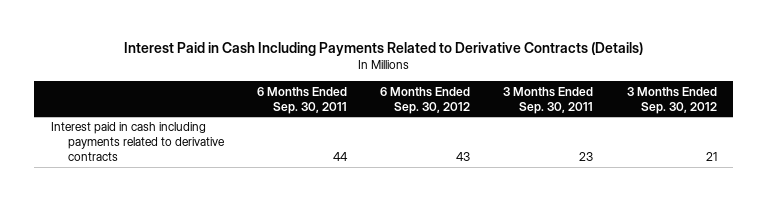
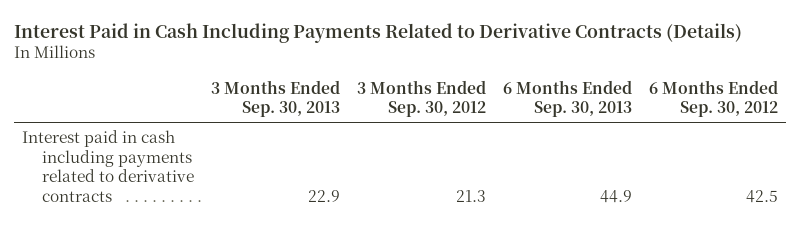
[256,86,347,114] 6 Months Ended Sep. 30, 2011 -> none
[503,86,594,114] 3 Months Ended Sep. 30, 2011 -> none
none -> [210,79,340,118] 3 Months Ended Sep. 30, 2013
none -> [502,79,632,118] 6 Months Ended Sep. 30, 2013
[456,152,471,162] 43 -> [745,190,778,204] 42.5
[705,152,717,162] 21 -> [455,190,486,203] 21.3

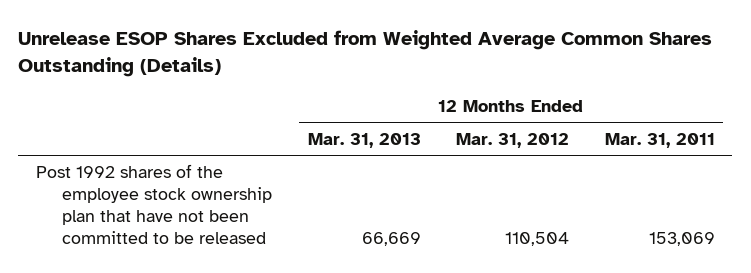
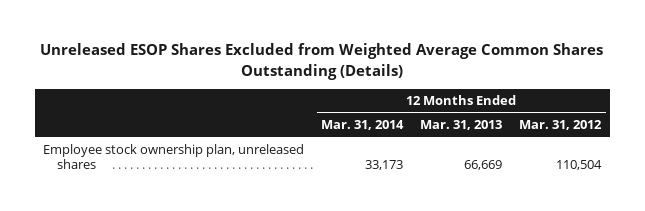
[18,30,713,78] Unrelease ESOP Shares Excluded from Weighted Average Common Shares Outstanding (Details) -> [40,43,604,80] Unreleased ESOP Shares Excluded from Weighted Average Common Shares Outstanding (Details)
[604,132,715,148] Mar. 31, 2011 -> none
none -> [321,120,405,131] Mar. 31, 2014
[36,164,273,244] Post 1992 shares of the employee stock ownership plan that have not been committed to be released -> [43,143,305,169] Employee stock ownership plan, unreleased shares

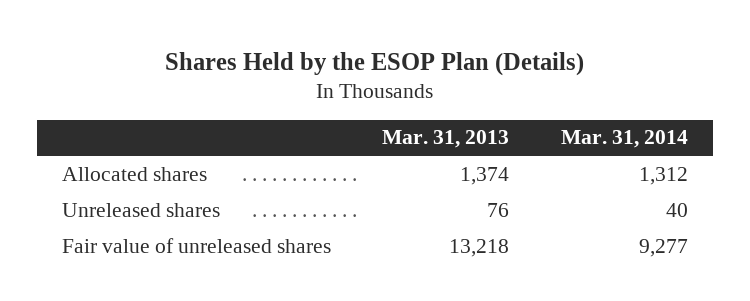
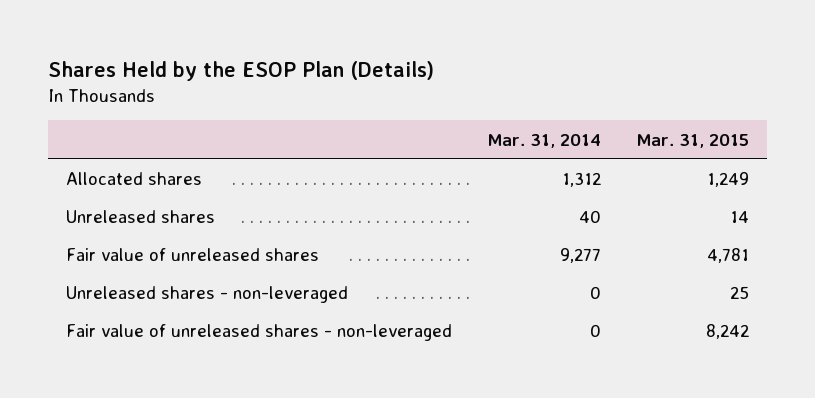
[382,130,510,149] Mar. 31, 2013 -> none
none -> [636,133,750,148] Mar. 31, 2015
none -> [65,286,348,304] Unreleased shares - non-leveraged
none -> [65,324,452,342] Fair value of unreleased shares - non-leveraged

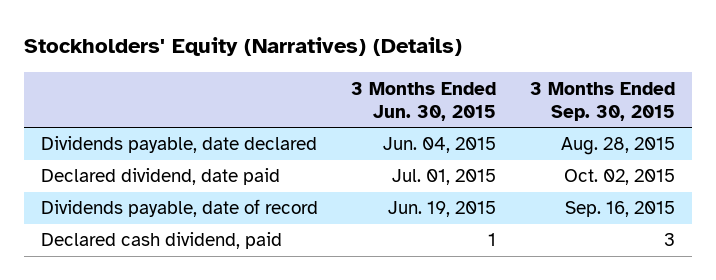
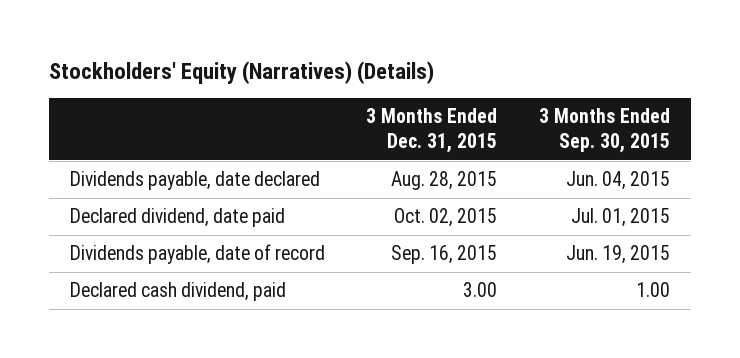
[351,81,497,121] 3 Months Ended Jun. 30, 2015 -> none
none -> [366,108,498,154] 3 Months Ended Dec. 31, 2015
[561,137,676,156] Aug. 28, 2015 -> [566,171,671,191] Jun. 04, 2015
[564,169,676,186] Oct. 02, 2015 -> [571,208,671,228] Jul. 01, 2015
[565,201,676,218] Sep. 16, 2015 -> [566,245,671,265] Jun. 19, 2015
[664,233,676,247] 3 -> [636,282,671,298] 1.00

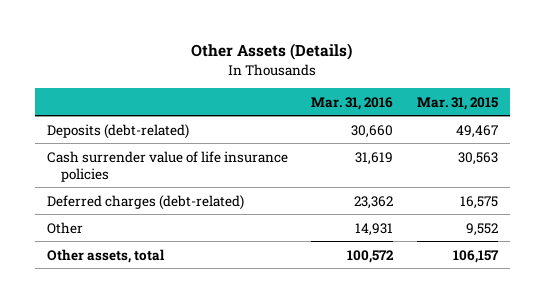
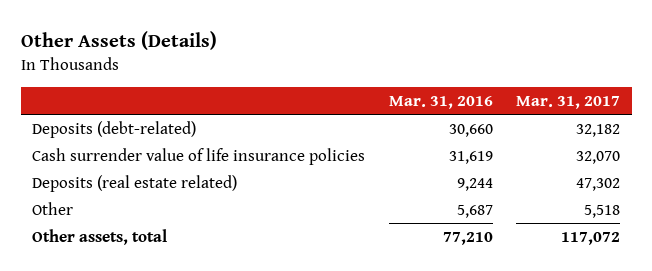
[416,96,498,110] Mar. 31, 2015 -> none
none -> [515,96,620,110] Mar. 31, 2017
[46,194,244,210] Deferred charges (debt-related) -> none
none -> [32,174,238,192] Deposits (real estate related)
[355,222,394,236] 14,931 -> [456,204,493,218] 5,687
[347,249,395,263] 100,572 -> [442,231,493,245] 77,210

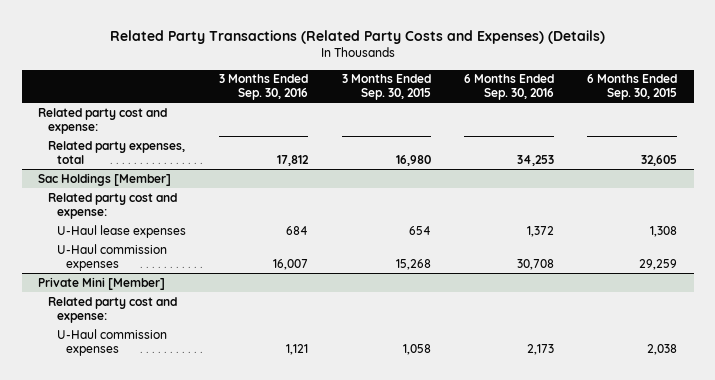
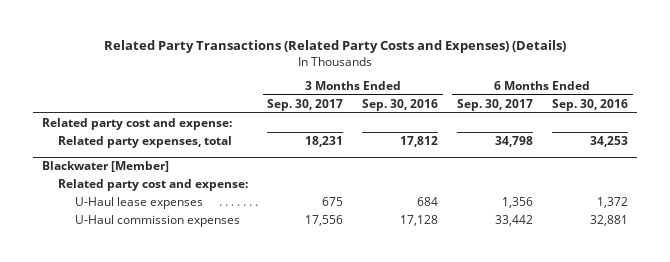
[341,74,431,101] 3 Months Ended Sep. 30, 2015 -> none
[587,74,678,101] 6 Months Ended Sep. 30, 2015 -> none
none -> [267,98,344,111] Sep. 30, 2017
none -> [456,98,533,111] Sep. 30, 2017
[38,172,172,186] Sac Holdings [Member] -> none
none -> [42,161,170,173] Blackwater [Member]
[38,276,166,290] Private Mini [Member] -> none
[47,296,177,323] Related party cost and expense: -> none
[57,328,168,356] U-Haul commission expenses -> none
[273,258,309,270] 16,007 -> [400,215,439,227] 17,128
[516,258,554,270] 30,708 -> [589,215,628,227] 32,881

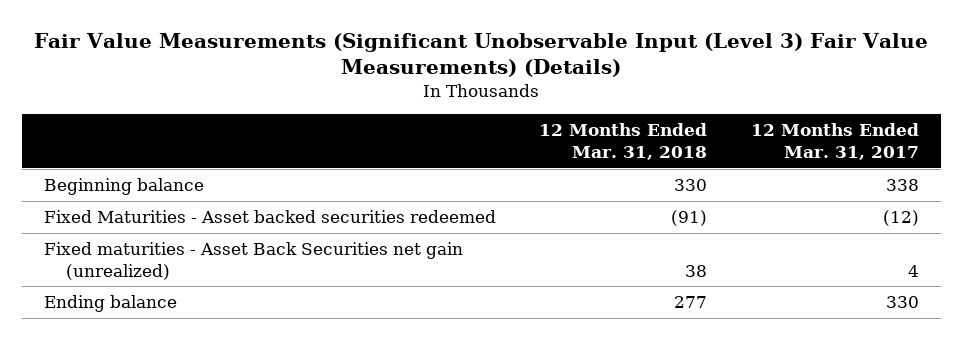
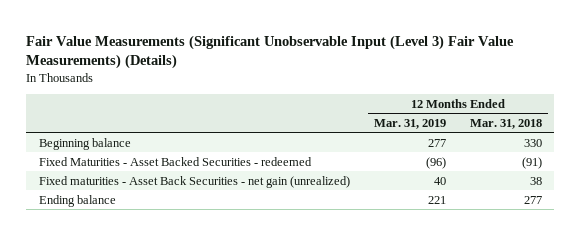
[750,123,919,160] 12 Months Ended Mar. 31, 2017 -> none
none -> [373,118,446,129] Mar. 31, 2019
[43,210,496,224] Fixed Maturities - Asset backed securities redeemed -> [38,156,312,166] Fixed Maturities - Asset Backed Securities - redeemed
[43,242,463,280] Fixed maturities - Asset Back Securities net gain (unrealized) -> [38,175,350,188] Fixed maturities - Asset Back Securities - net gain (unrealized)

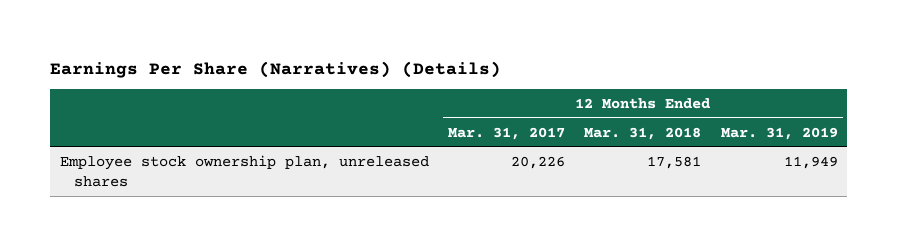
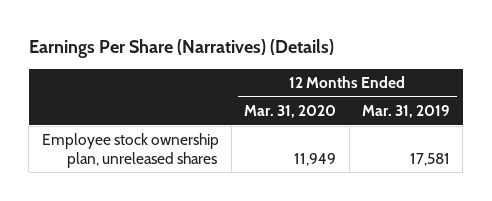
[447,126,565,140] Mar. 31, 2017 -> none
[584,126,702,140] Mar. 31, 2018 -> none
none -> [244,105,337,119] Mar. 31, 2020
[783,155,838,169] 11,949 -> [410,152,451,166] 17,581

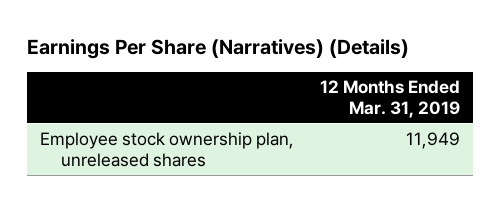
[244,105,337,119] Mar. 31, 2020 -> none
[410,152,451,166] 17,581 -> [406,132,461,150] 11,949

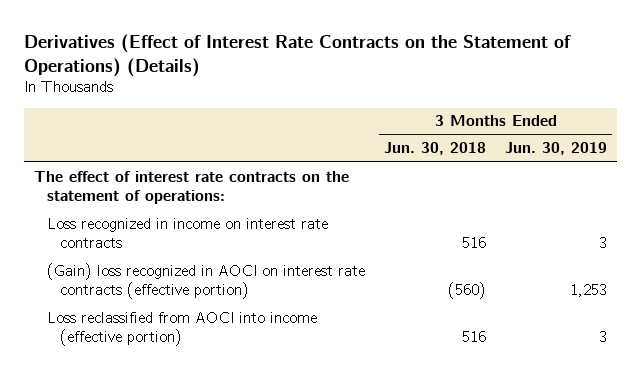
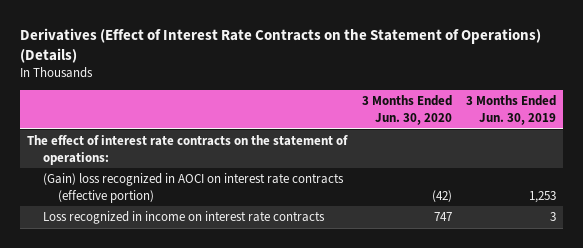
[384,142,487,156] Jun. 30, 2018 -> none
none -> [361,95,452,126] 3 Months Ended Jun. 30, 2020
[47,311,318,347] Loss reclassified from AOCI into income (effective portion) -> none
[47,217,329,249] Loss recognized in income on interest rate contracts -> [42,211,325,225] Loss recognized in income on interest rate contracts

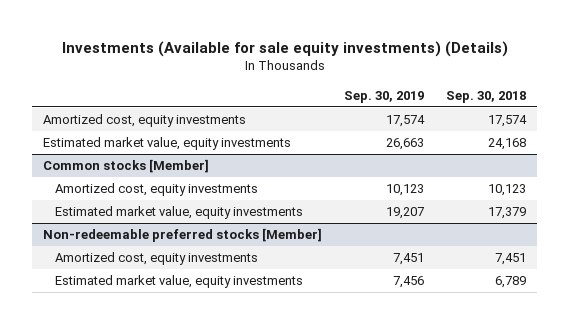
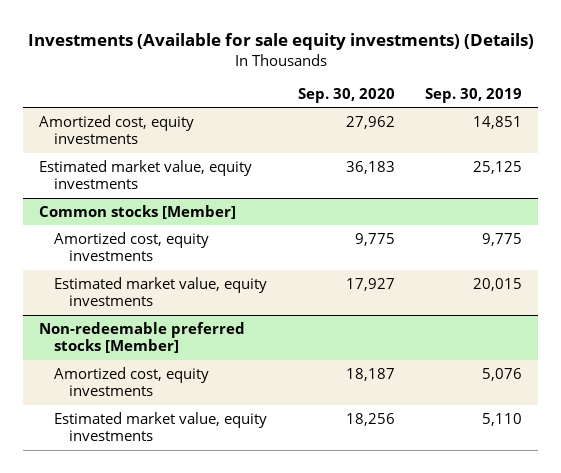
[446,90,527,103] Sep. 30, 2018 -> none
none -> [297,88,395,104] Sep. 30, 2020
[386,115,426,128] 17,574 -> [473,115,523,129] 14,851
[386,138,425,151] 26,663 -> [473,160,523,174] 25,125
[386,184,425,197] 10,123 -> [482,232,523,246] 9,775
[386,207,425,220] 19,207 -> [473,277,523,291] 20,015
[393,253,425,266] 7,451 -> [482,367,523,381] 5,076
[393,276,425,289] 7,456 -> [482,412,523,426] 5,110

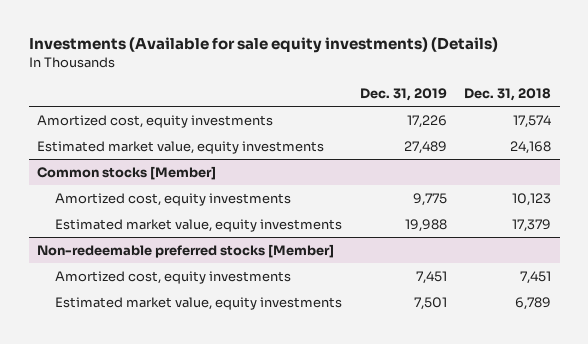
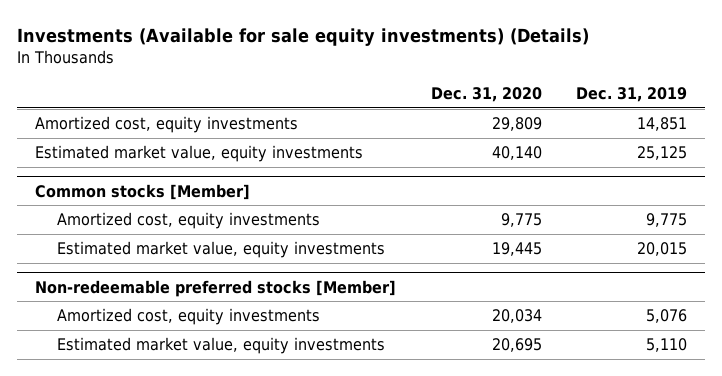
[464,87,552,101] Dec. 31, 2018 -> none
none -> [430,87,542,103] Dec. 31, 2020
[406,114,447,128] 17,226 -> [637,117,688,132] 14,851
[403,140,447,154] 27,489 -> [637,146,688,161] 25,125
[404,218,447,232] 19,988 -> [637,242,688,257] 20,015
[415,270,447,284] 7,451 -> [646,309,688,324] 5,076
[413,296,447,310] 7,501 -> [646,338,688,353] 5,110

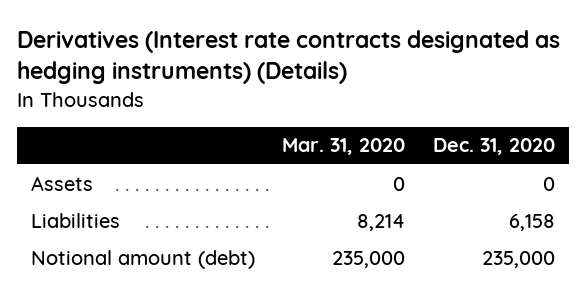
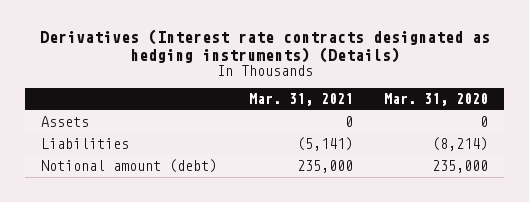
[432,138,555,156] Dec. 31, 2020 -> none
none -> [248,93,353,107] Mar. 31, 2021
[357,213,406,231] 8,214 -> [432,137,489,152] (8,214)

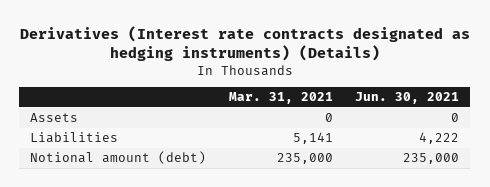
[384,93,489,107] Mar. 31, 2020 -> none
none -> [355,92,460,105] Jun. 30, 2021
[296,137,353,152] (5,141) -> [292,132,333,145] 5,141

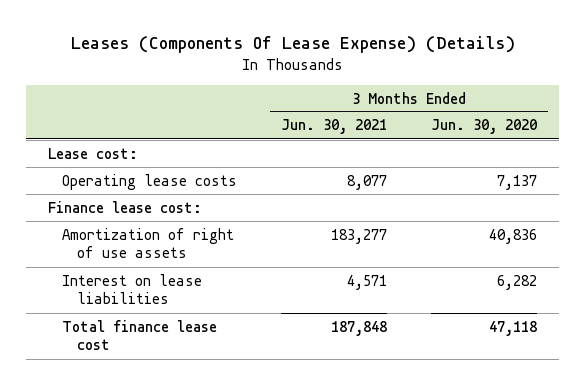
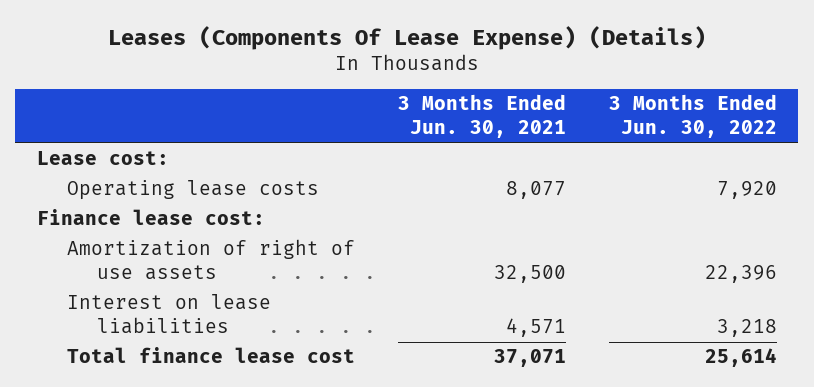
[431,119,538,135] Jun. 30, 2020 -> none
none -> [608,94,777,139] 3 Months Ended Jun. 30, 2022
[331,228,388,244] 183,277 -> [493,265,566,284] 32,500
[331,320,388,336] 187,848 -> [493,349,566,368] 37,071

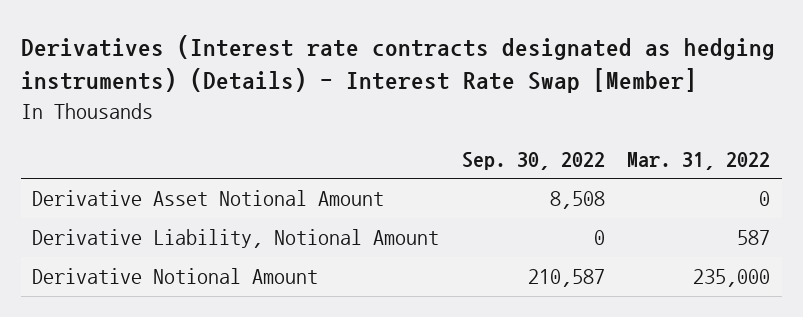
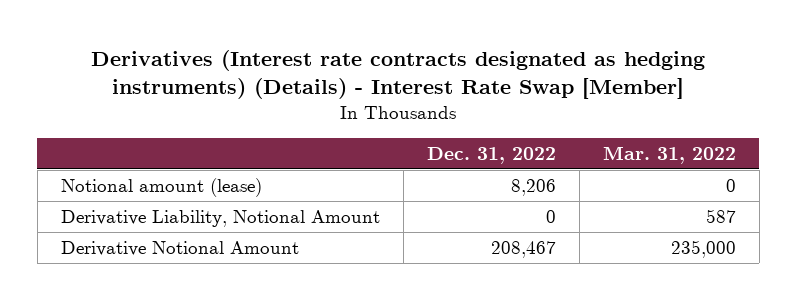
[461,151,605,170] Sep. 30, 2022 -> none
none -> [426,146,556,164] Dec. 31, 2022
[32,190,385,207] Derivative Asset Notional Amount -> [60,177,262,197] Notional amount (lease)

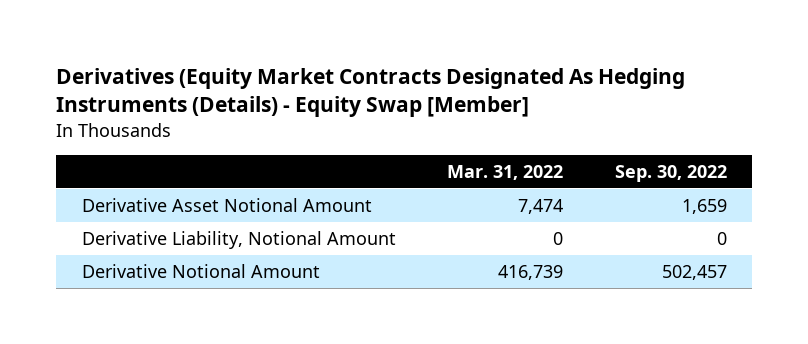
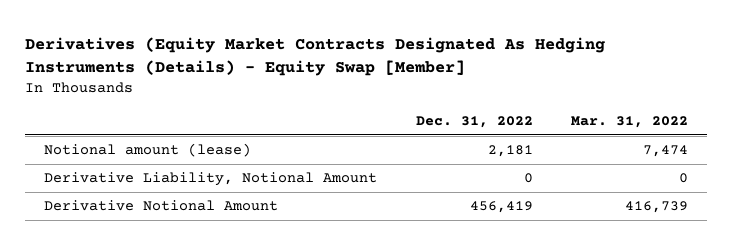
[614,164,727,182] Sep. 30, 2022 -> none
none -> [415,116,533,129] Dec. 31, 2022
[81,197,372,212] Derivative Asset Notional Amount -> [44,143,252,158] Notional amount (lease)

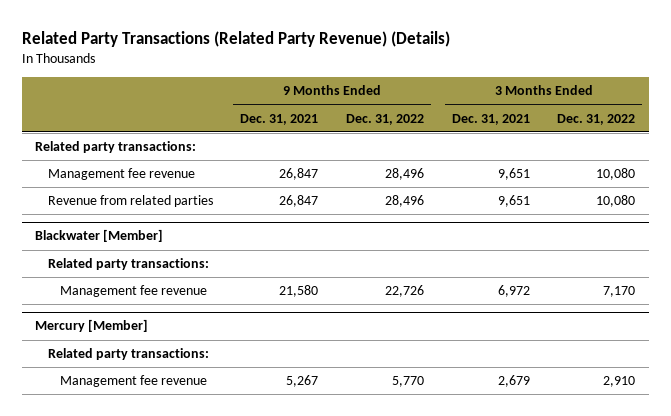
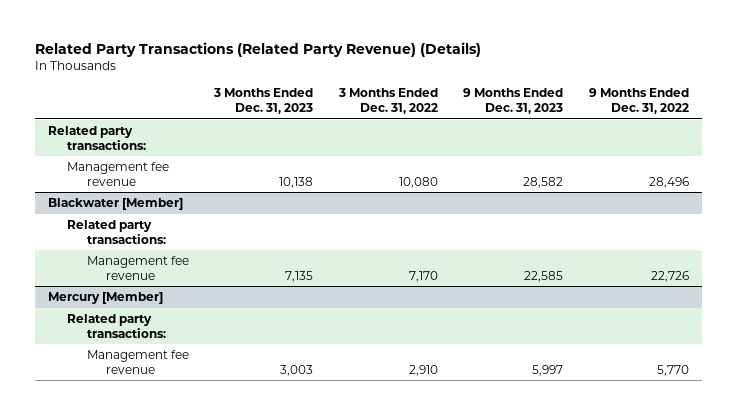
[240,113,319,125] Dec. 31, 2021 -> none
[451,113,530,125] Dec. 31, 2021 -> none
none -> [213,88,314,115] 3 Months Ended Dec. 31, 2023
none -> [463,88,564,115] 9 Months Ended Dec. 31, 2023
[47,195,213,208] Revenue from related parties -> none

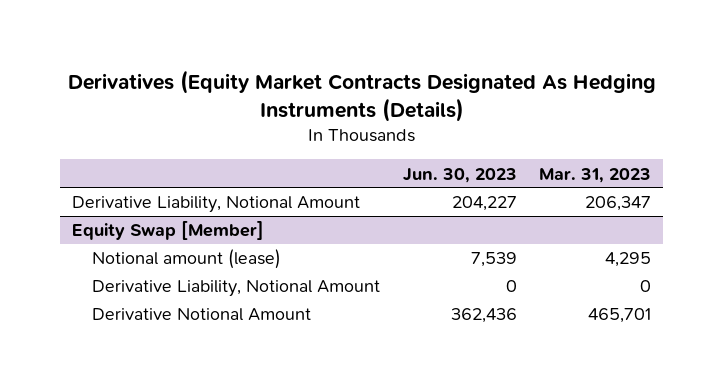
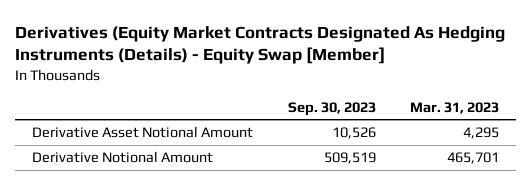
[67,69,656,122] Derivatives (Equity Market Contracts Designated As Hedging Instruments (Details) -> [15,25,506,65] Derivatives (Equity Market Contracts Designated As Hedging Instruments (Details) - Equity Swap [Member]
[402,167,517,183] Jun. 30, 2023 -> none
none -> [287,101,376,116] Sep. 30, 2023
[71,196,360,214] Derivative Liability, Notional Amount -> none
[71,221,264,241] Equity Swap [Member] -> none
[92,280,381,298] Derivative Liability, Notional Amount -> none
[92,249,282,270] Notional amount (lease) -> [32,126,254,139] Derivative Asset Notional Amount

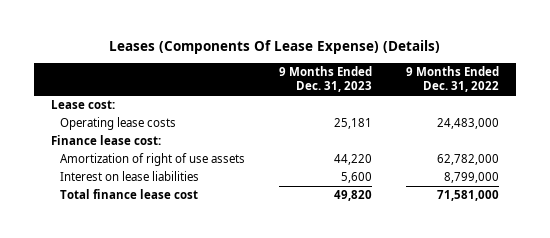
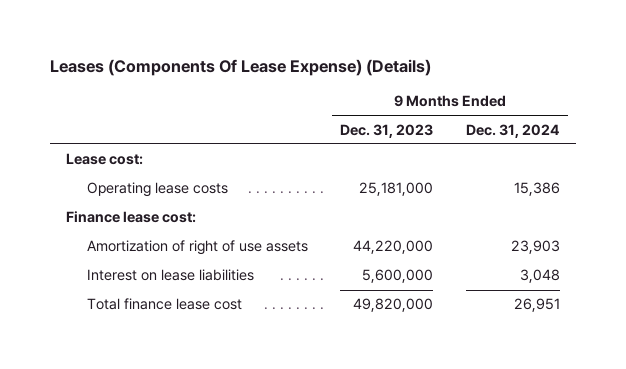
[406,66,500,93] 9 Months Ended Dec. 31, 2022 -> none
none -> [466,123,561,138] Dec. 31, 2024
[334,118,373,130] 25,181 -> [359,182,434,197] 25,181,000
[334,154,373,166] 44,220 -> [353,240,434,255] 44,220,000
[341,172,373,184] 5,600 -> [362,269,434,284] 5,600,000
[334,190,373,202] 49,820 -> [353,298,434,313] 49,820,000

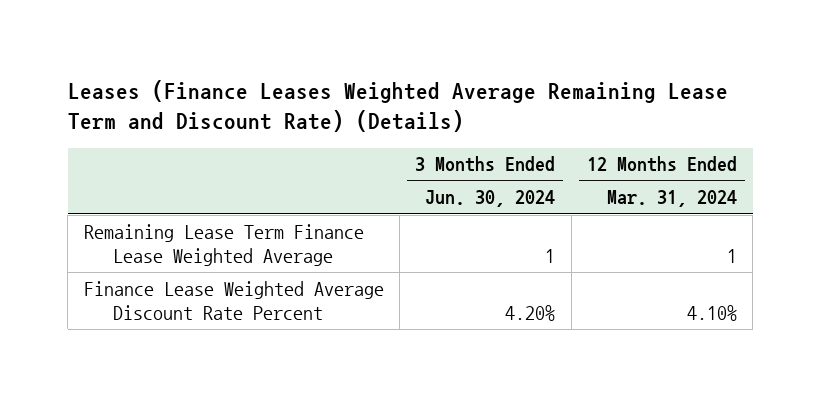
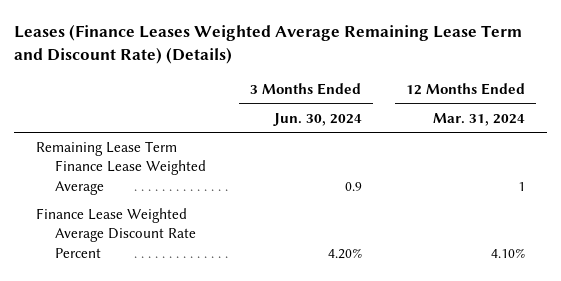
[545,249,556,264] 1 -> [344,181,362,191] 0.9

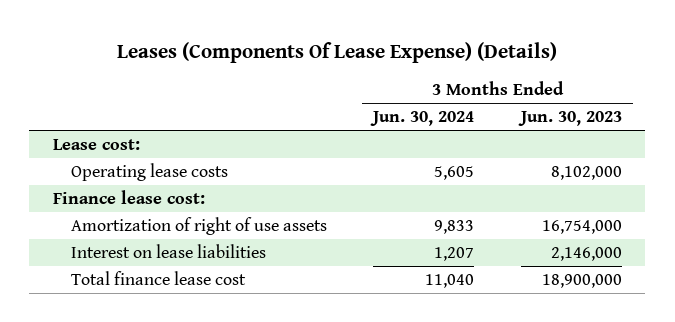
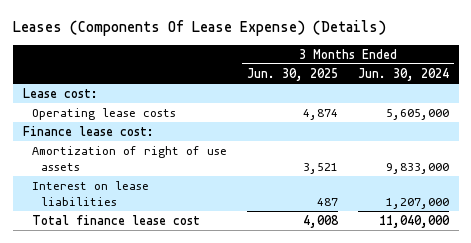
[517,111,622,127] Jun. 30, 2023 -> none
none -> [246,67,338,81] Jun. 30, 2025
[434,166,475,181] 5,605 -> [385,108,449,120] 5,605,000
[434,220,475,235] 9,833 -> [385,162,449,174] 9,833,000
[434,247,475,262] 1,207 -> [385,197,449,209] 1,207,000
[425,274,475,289] 11,040 -> [378,214,450,228] 11,040,000

